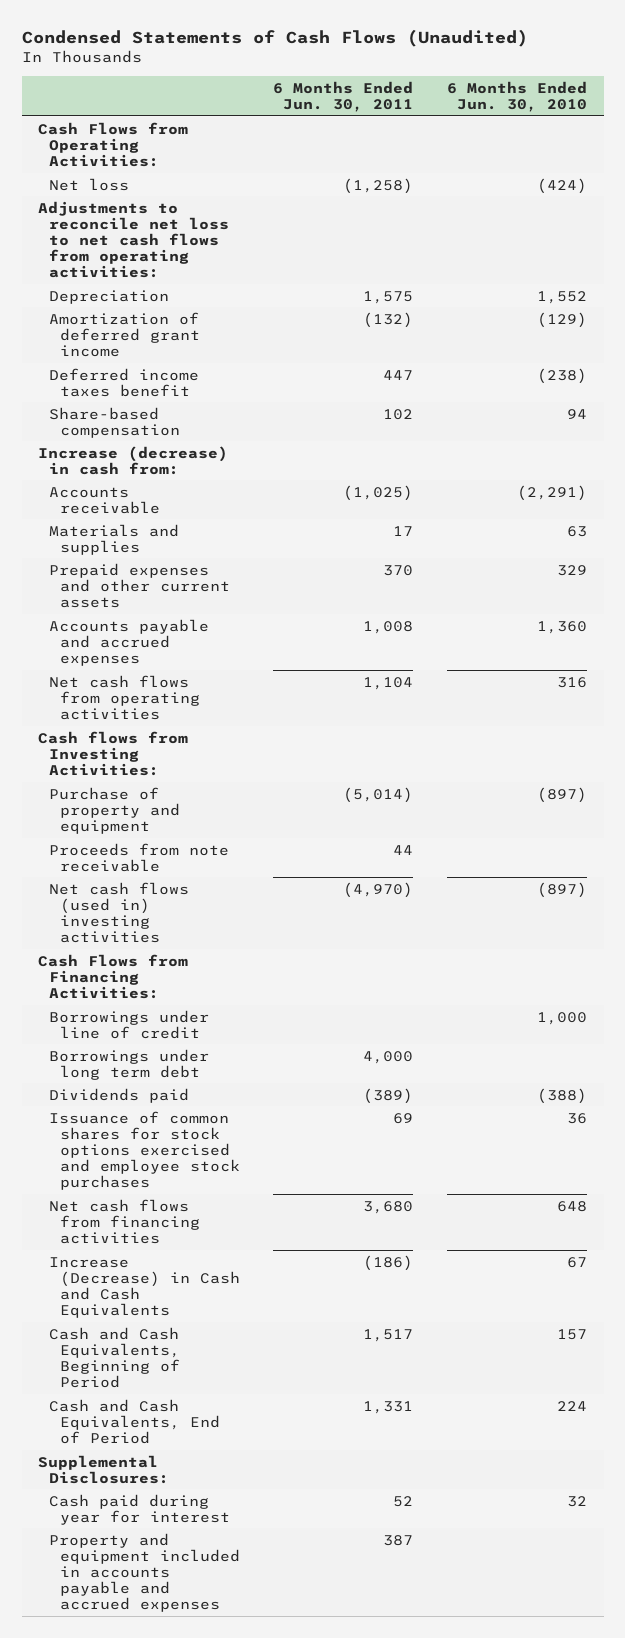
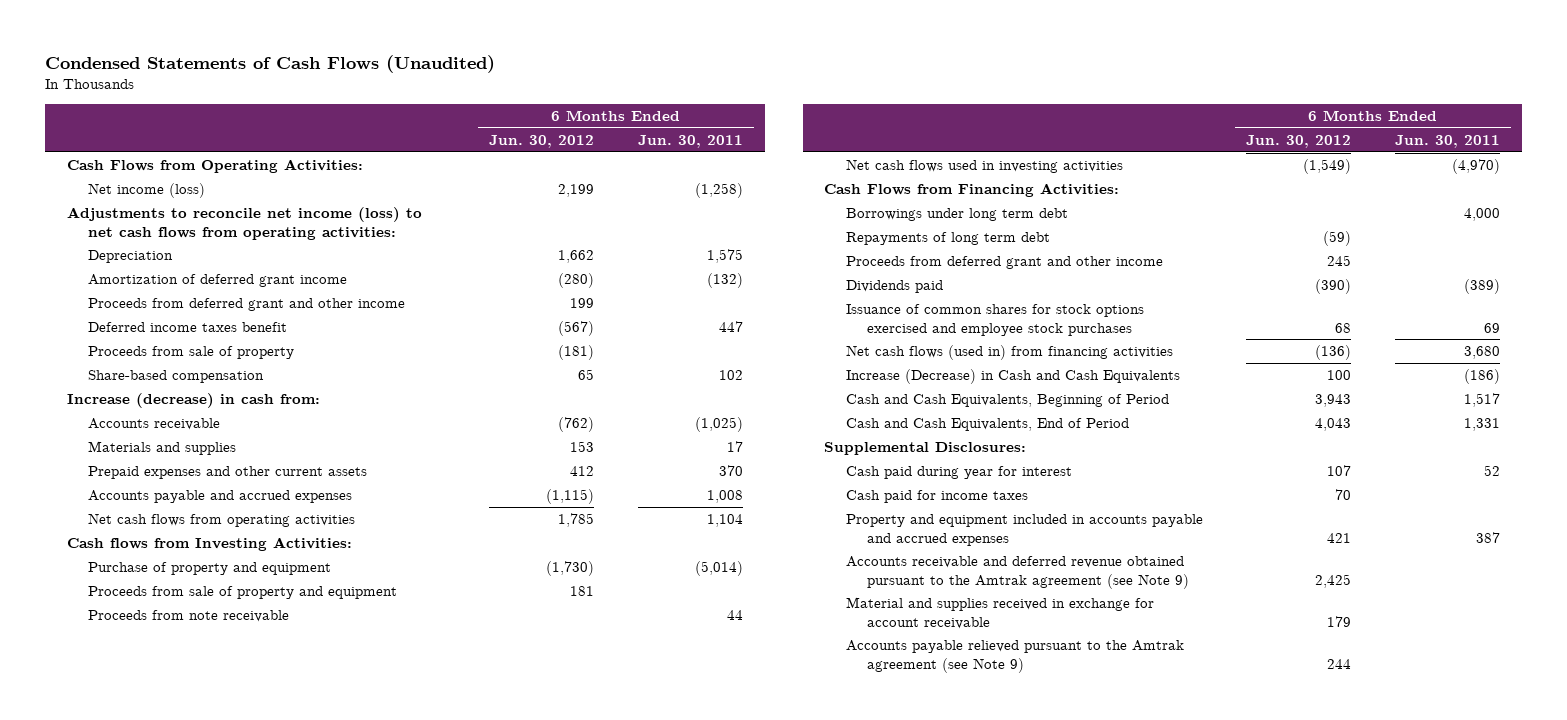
[446,80,587,112] 6 Months Ended Jun. 30, 2010 -> none
none -> [489,134,595,148] Jun. 30, 2012
[49,177,130,191] Net loss -> [88,182,206,198] Net income (loss)
[38,200,230,279] Adjustments to reconcile net loss to net cash flows from operating activities: -> [67,206,423,240] Adjustments to reconcile net income (loss) to net cash flows from operating activities:
none -> [88,297,406,311] Proceeds from deferred grant and other income
none -> [88,345,295,359] Proceeds from sale of property
none -> [88,585,398,599] Proceeds from sale of property and equipment
[49,881,190,944] Net cash flows (used in) investing activities -> [845,158,1123,173] Net cash flows used in investing activities
[49,1009,210,1039] Borrowings under line of credit -> none
none -> [845,231,1050,245] Repayments of long term debt
none -> [845,255,1163,269] Proceeds from deferred grant and other income
[49,1198,200,1244] Net cash flows from financing activities -> [845,344,1173,360] Net cash flows (used in) from financing activities
none -> [845,489,1028,503] Cash paid for income taxes
none -> [845,555,1189,589] Accounts receivable and deferred revenue obtained pursuant to the Amtrak agreement (see Note 9)
none -> [845,596,1154,629] Material and supplies received in exchange for account receivable
none -> [845,639,1184,673] Accounts payable relieved pursuant to the Amtrak agreement (see Note 9)

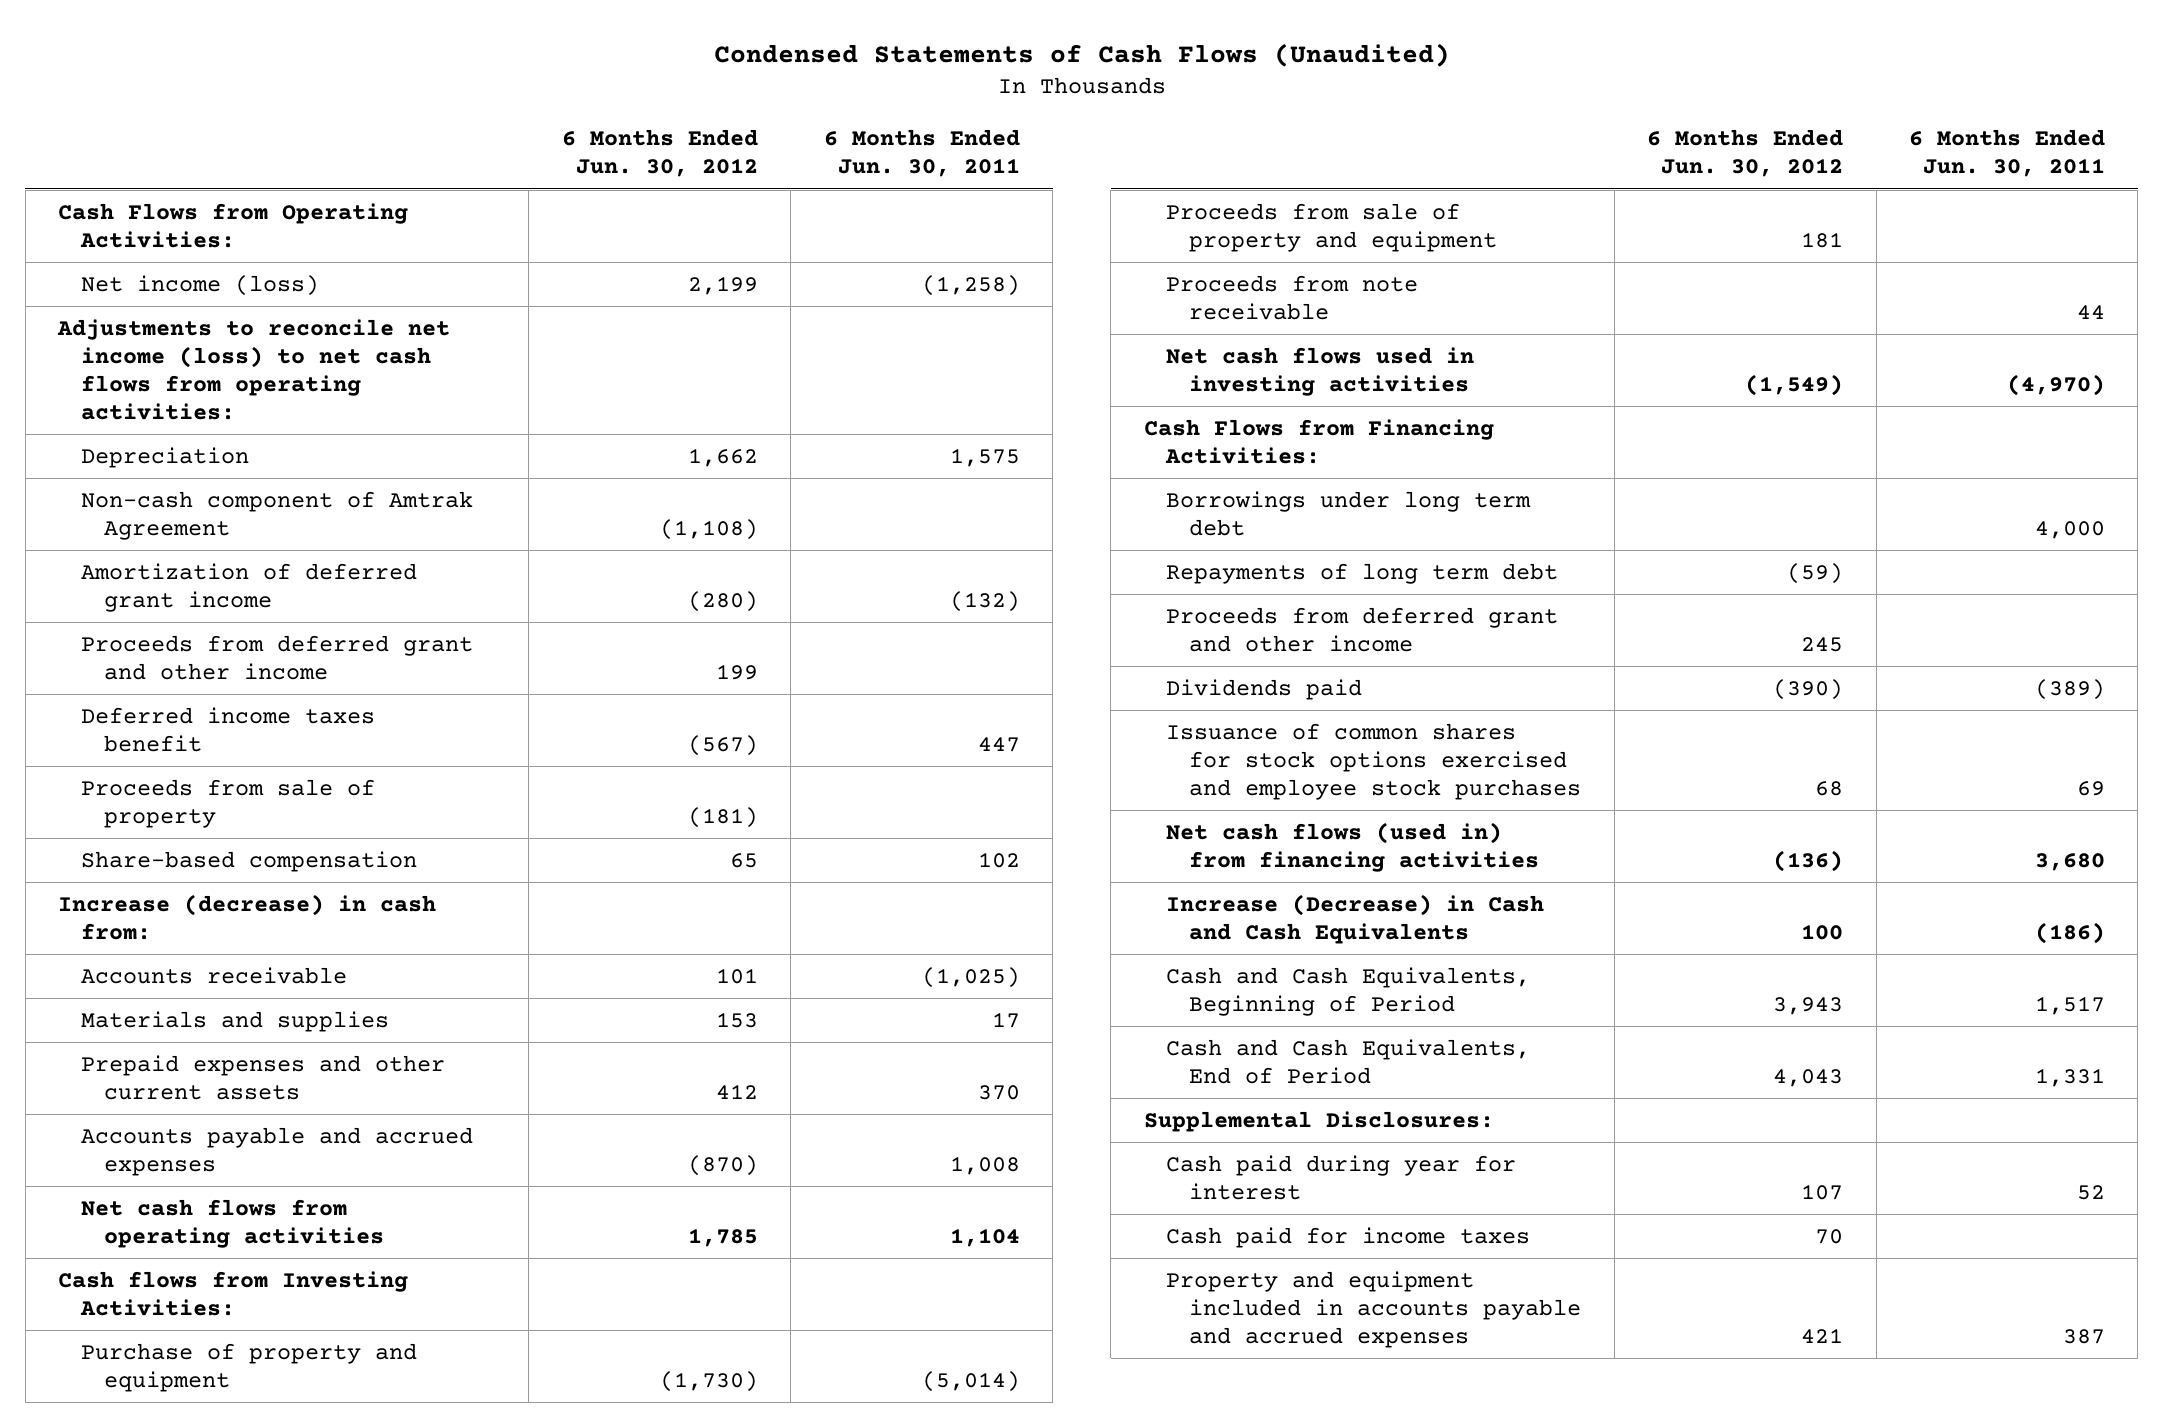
none -> [81,490,474,540] Non-cash component of Amtrak Agreement
[558,416,595,432] (762) -> [715,967,758,984] 101
[546,488,595,504] (1,115) -> [687,1154,758,1176] (870)
[845,555,1189,589] Accounts receivable and deferred revenue obtained pursuant to the Amtrak agreement (see Note 9) -> none
[845,596,1154,629] Material and supplies received in exchange for account receivable -> none
[845,639,1184,673] Accounts payable relieved pursuant to the Amtrak agreement (see Note 9) -> none

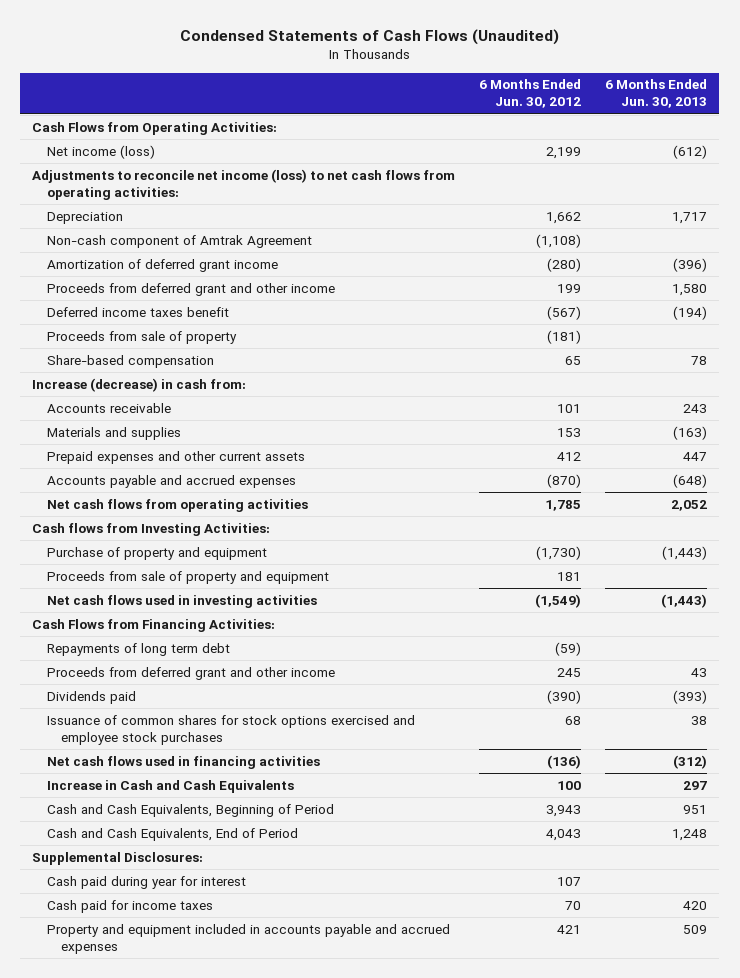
[823,129,1020,178] 6 Months Ended Jun. 30, 2011 -> none
none -> [605,79,708,109] 6 Months Ended Jun. 30, 2013
[1166,274,1419,320] Proceeds from note receivable -> none
[1166,490,1532,536] Borrowings under long term debt -> none
[1166,821,1540,872] Net cash flows (used in) from financing activities -> [46,755,320,769] Net cash flows used in financing activities
[1166,893,1545,944] Increase (Decrease) in Cash and Cash Equivalents -> [46,779,294,793] Increase in Cash and Cash Equivalents

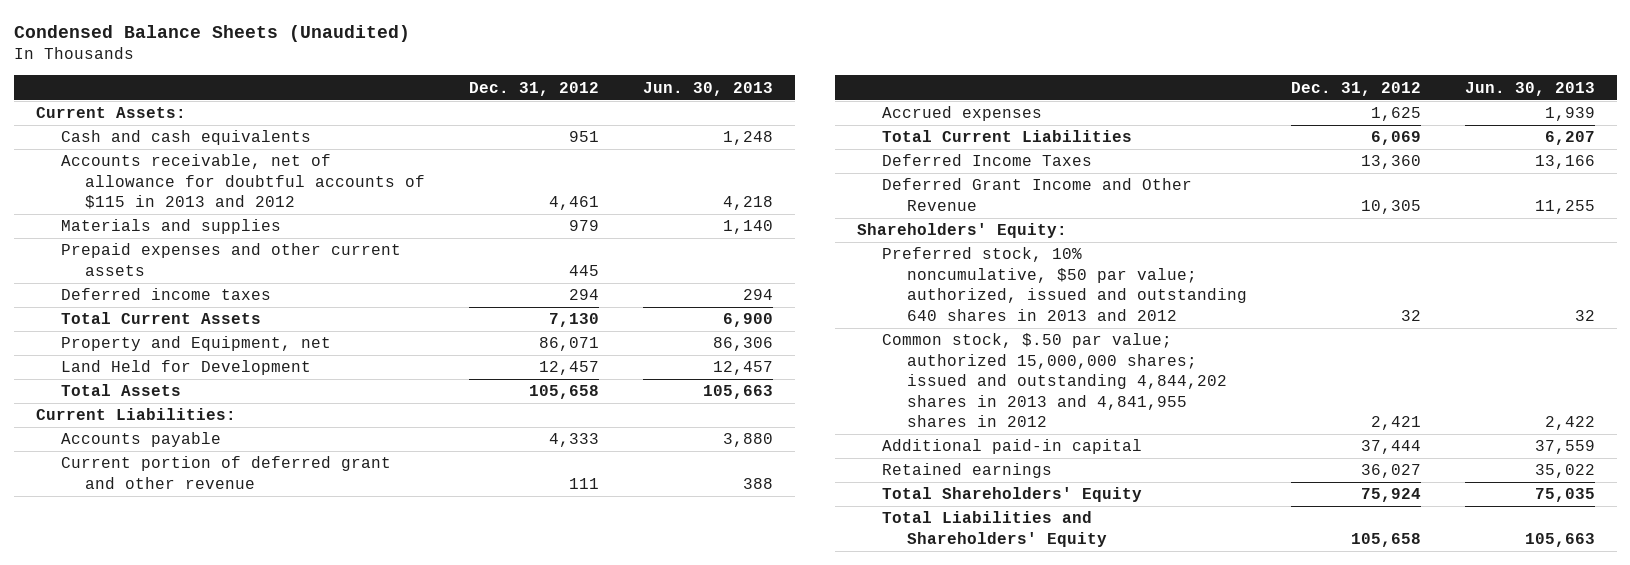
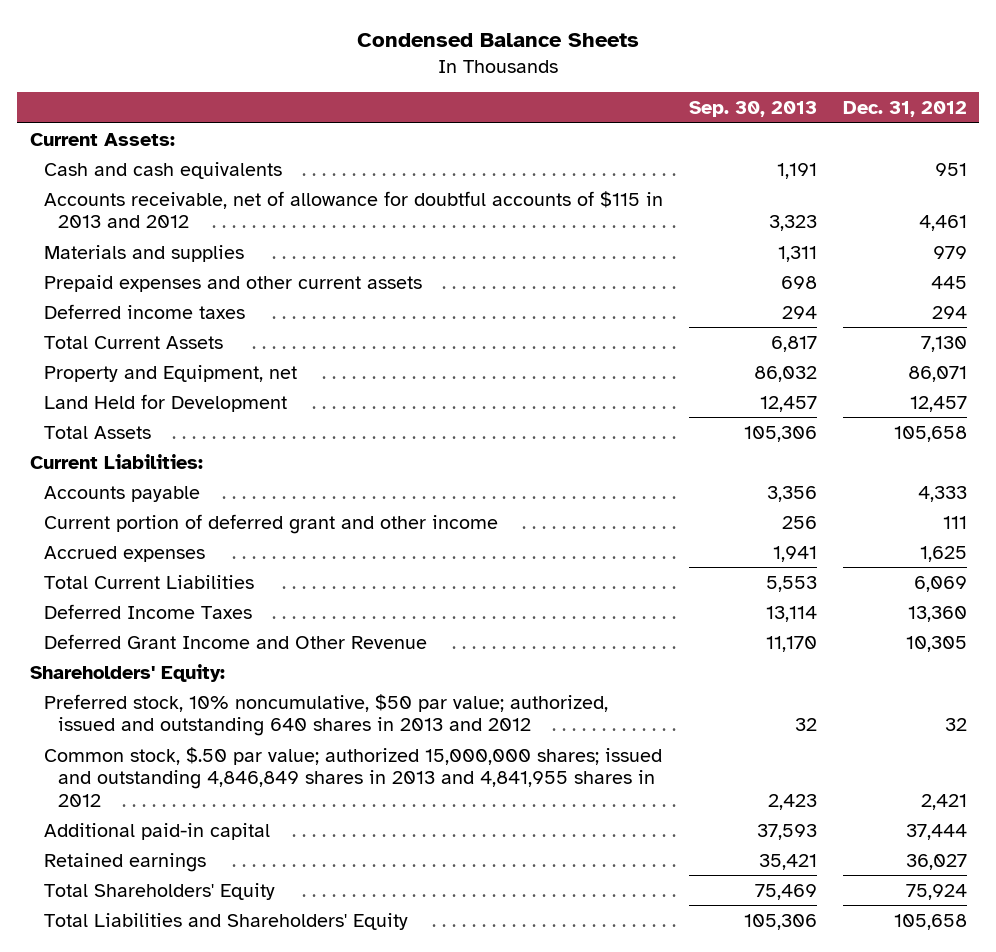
[13,25,410,43] Condensed Balance Sheets (Unaudited) -> [357,33,640,48] Condensed Balance Sheets
[643,81,774,96] Jun. 30, 2013 -> none
none -> [688,101,817,118] Sep. 30, 2013
[60,456,391,489] Current portion of deferred grant and other revenue -> [44,513,499,534] Current portion of deferred grant and other income
[881,333,1227,428] Common stock, $.50 par value; authorized 15,000,000 shares; issued and outstanding 4,844,202 shares in 2013 and 4,841,955 shares in 2012 -> [44,746,663,807] Common stock, $.50 par value; authorized 15,000,000 shares; issued and outstanding 4,846,849 shares in 2013 and 4,841,955 shares in 2012

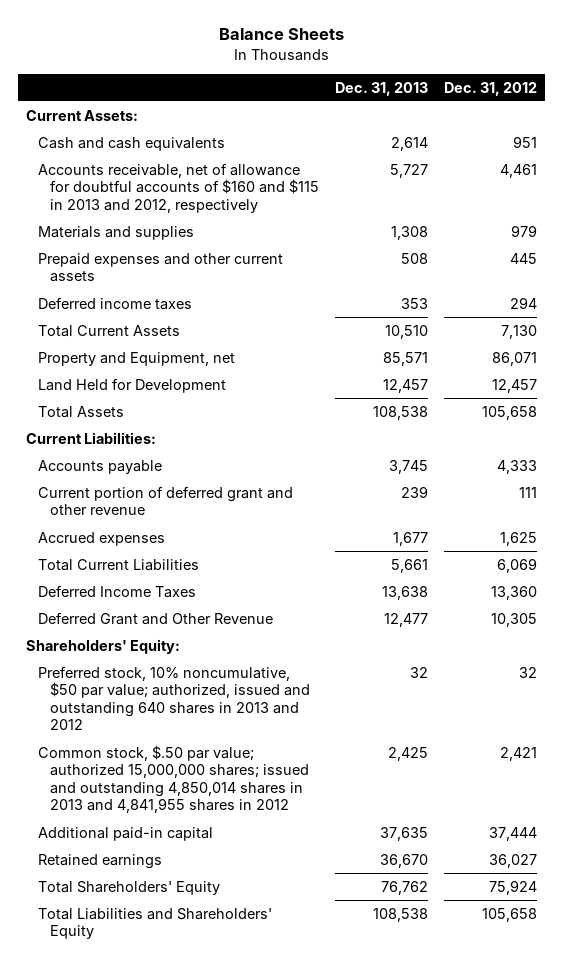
[357,33,640,48] Condensed Balance Sheets -> [218,28,344,41] Balance Sheets
[688,101,817,118] Sep. 30, 2013 -> none
none -> [334,81,428,96] Dec. 31, 2013
[44,190,664,229] Accounts receivable, net of allowance for doubtful accounts of $115 in 2013 and 2012 -> [37,162,319,213] Accounts receivable, net of allowance for doubtful accounts of $160 and $115 in 2013 and 2012, respectively
[44,513,499,534] Current portion of deferred grant and other income -> [37,485,293,516] Current portion of deferred grant and other revenue
[44,633,428,649] Deferred Grant Income and Other Revenue -> [37,611,273,625] Deferred Grant and Other Revenue
[44,746,663,807] Common stock, $.50 par value; authorized 15,000,000 shares; issued and outstanding 4,846,849 shares in 2013 and 4,841,955 shares in 2012 -> [37,744,309,814] Common stock, $.50 par value; authorized 15,000,000 shares; issued and outstanding 4,850,014 shares in 2013 and 4,841,955 shares in 2012

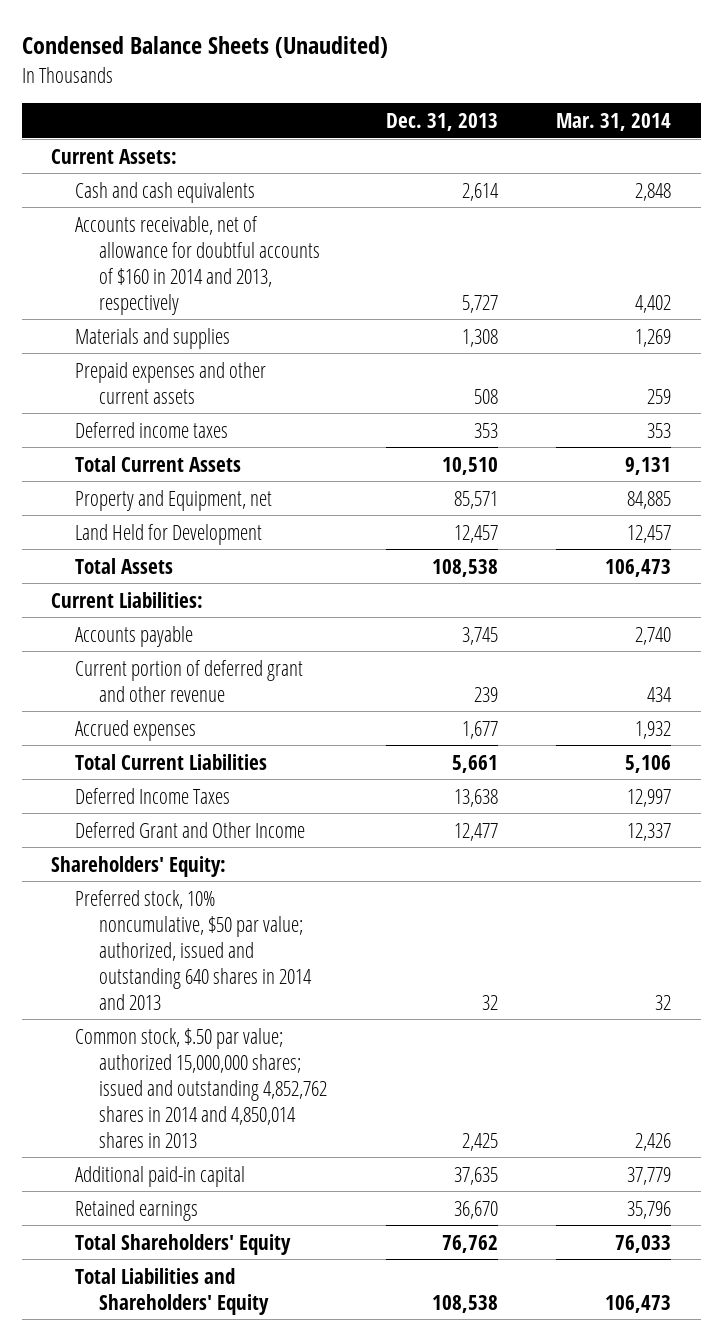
[218,28,344,41] Balance Sheets -> [22,36,389,59] Condensed Balance Sheets (Unaudited)
[444,81,538,96] Dec. 31, 2012 -> none
none -> [556,112,672,131] Mar. 31, 2014
[37,162,319,213] Accounts receivable, net of allowance for doubtful accounts of $160 and $115 in 2013 and 2012, respectively -> [75,215,320,315] Accounts receivable, net of allowance for doubtful accounts of $160 in 2014 and 2013, respectively
[37,611,273,625] Deferred Grant and Other Revenue -> [75,821,306,838] Deferred Grant and Other Income
[37,665,310,731] Preferred stock, 10% noncumulative, $50 par value; authorized, issued and outstanding 640 shares in 2013 and 2012 -> [75,889,312,1010] Preferred stock, 10% noncumulative, $50 par value; authorized, issued and outstanding 640 shares in 2014 and 2013
[37,744,309,814] Common stock, $.50 par value; authorized 15,000,000 shares; issued and outstanding 4,850,014 shares in 2013 and 4,841,955 shares in 2012 -> [75,1027,327,1148] Common stock, $.50 par value; authorized 15,000,000 shares; issued and outstanding 4,852,762 shares in 2014 and 4,850,014 shares in 2013

